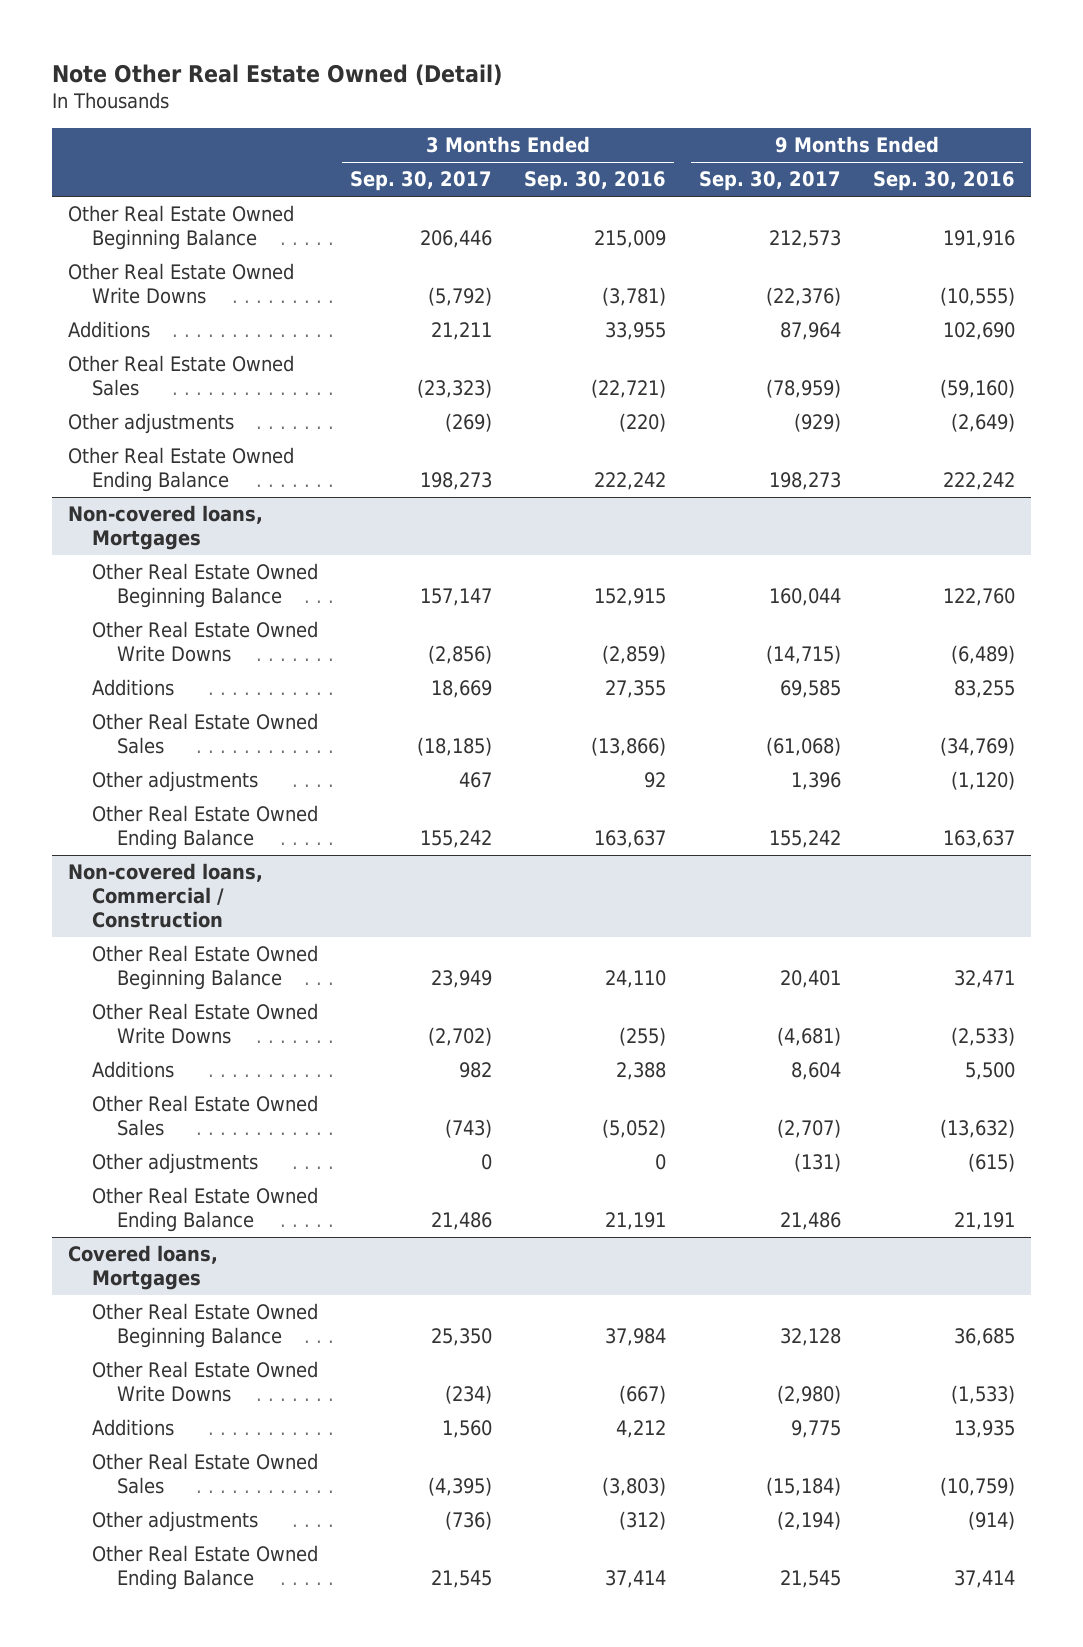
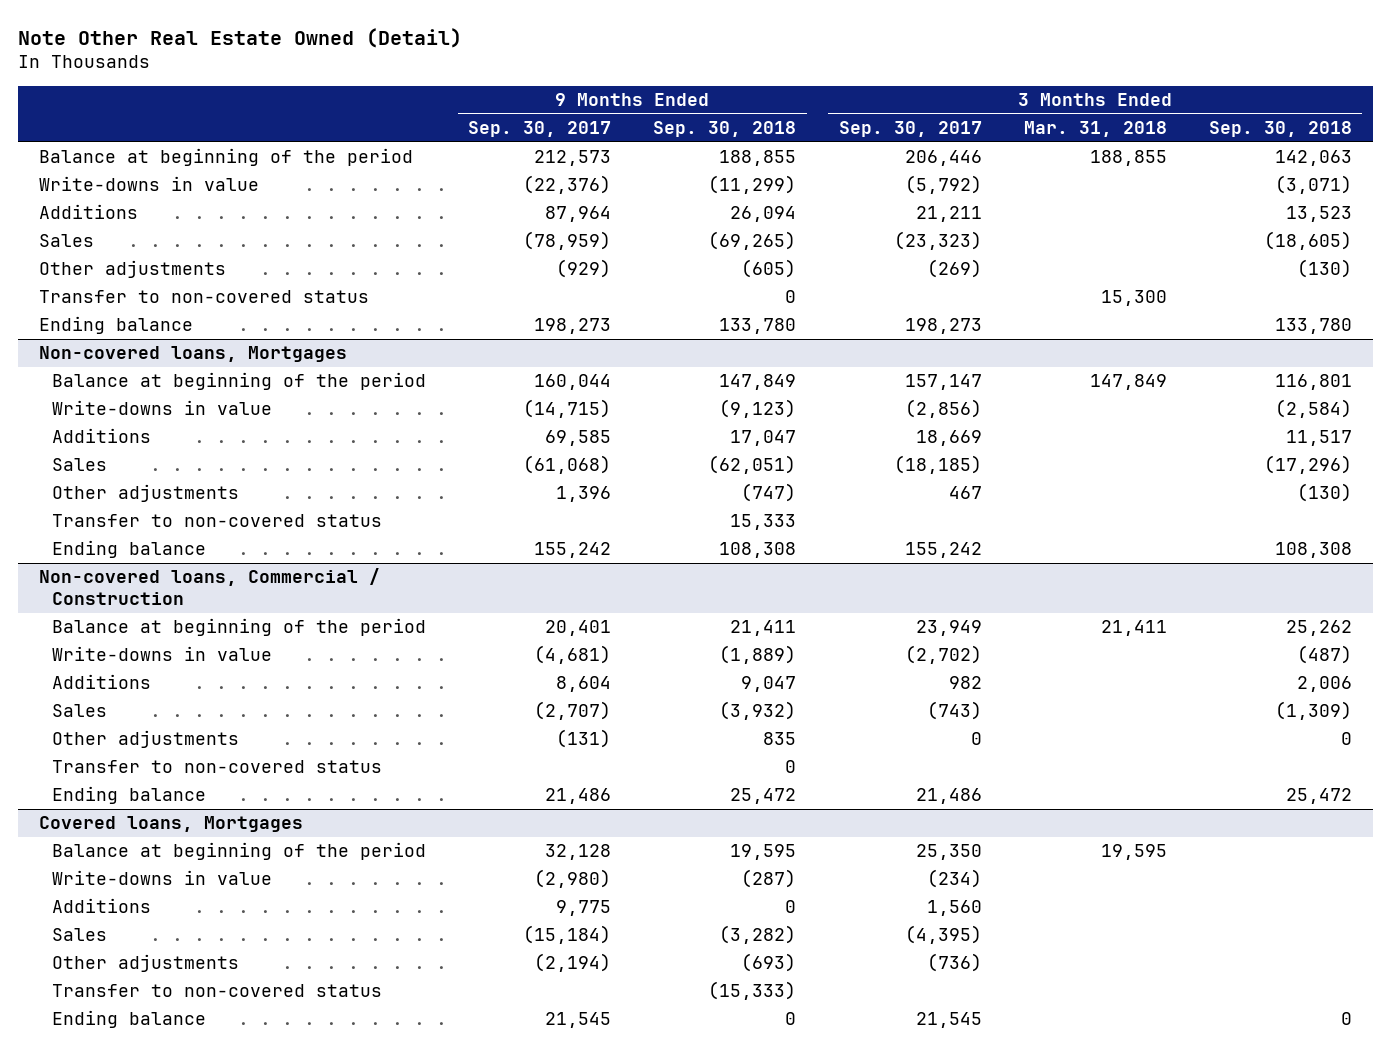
[524,171,667,192] Sep. 30, 2016 -> none
[872,171,1015,192] Sep. 30, 2016 -> none
none -> [653,121,797,138] Sep. 30, 2018
none -> [1023,121,1167,138] Mar. 31, 2018
none -> [1208,121,1352,138] Sep. 30, 2018
[67,205,294,251] Other Real Estate Owned Beginning Balance -> [39,148,414,167] Balance at beginning of the period
[67,263,294,305] Other Real Estate Owned Write Downs -> [39,176,260,192] Write-downs in value
[67,355,294,397] Other Real Estate Owned Sales -> [39,234,95,248] Sales
none -> [39,290,370,304] Transfer to non-covered status
[67,447,294,493] Other Real Estate Owned Ending Balance -> [39,316,194,335] Ending balance
[92,563,319,609] Other Real Estate Owned Beginning Balance -> [52,372,427,391] Balance at beginning of the period
[92,621,319,663] Other Real Estate Owned Write Downs -> [52,400,273,416] Write-downs in value
[92,713,319,755] Other Real Estate Owned Sales -> [52,458,108,472] Sales
none -> [52,514,383,528] Transfer to non-covered status
[92,805,319,851] Other Real Estate Owned Ending Balance -> [52,540,207,559] Ending balance
[92,945,319,991] Other Real Estate Owned Beginning Balance -> [52,618,427,637] Balance at beginning of the period
[92,1003,319,1045] Other Real Estate Owned Write Downs -> [52,646,273,662] Write-downs in value
[92,1095,319,1137] Other Real Estate Owned Sales -> [52,704,108,718] Sales
none -> [52,760,383,774] Transfer to non-covered status
[92,1187,319,1233] Other Real Estate Owned Ending Balance -> [52,786,207,805] Ending balance
[92,1303,319,1349] Other Real Estate Owned Beginning Balance -> [52,842,427,861] Balance at beginning of the period
[92,1361,319,1403] Other Real Estate Owned Write Downs -> [52,870,273,886] Write-downs in value
[92,1453,319,1495] Other Real Estate Owned Sales -> [52,928,108,942] Sales
none -> [52,984,383,998] Transfer to non-covered status
[92,1545,319,1591] Other Real Estate Owned Ending Balance -> [52,1010,207,1029] Ending balance

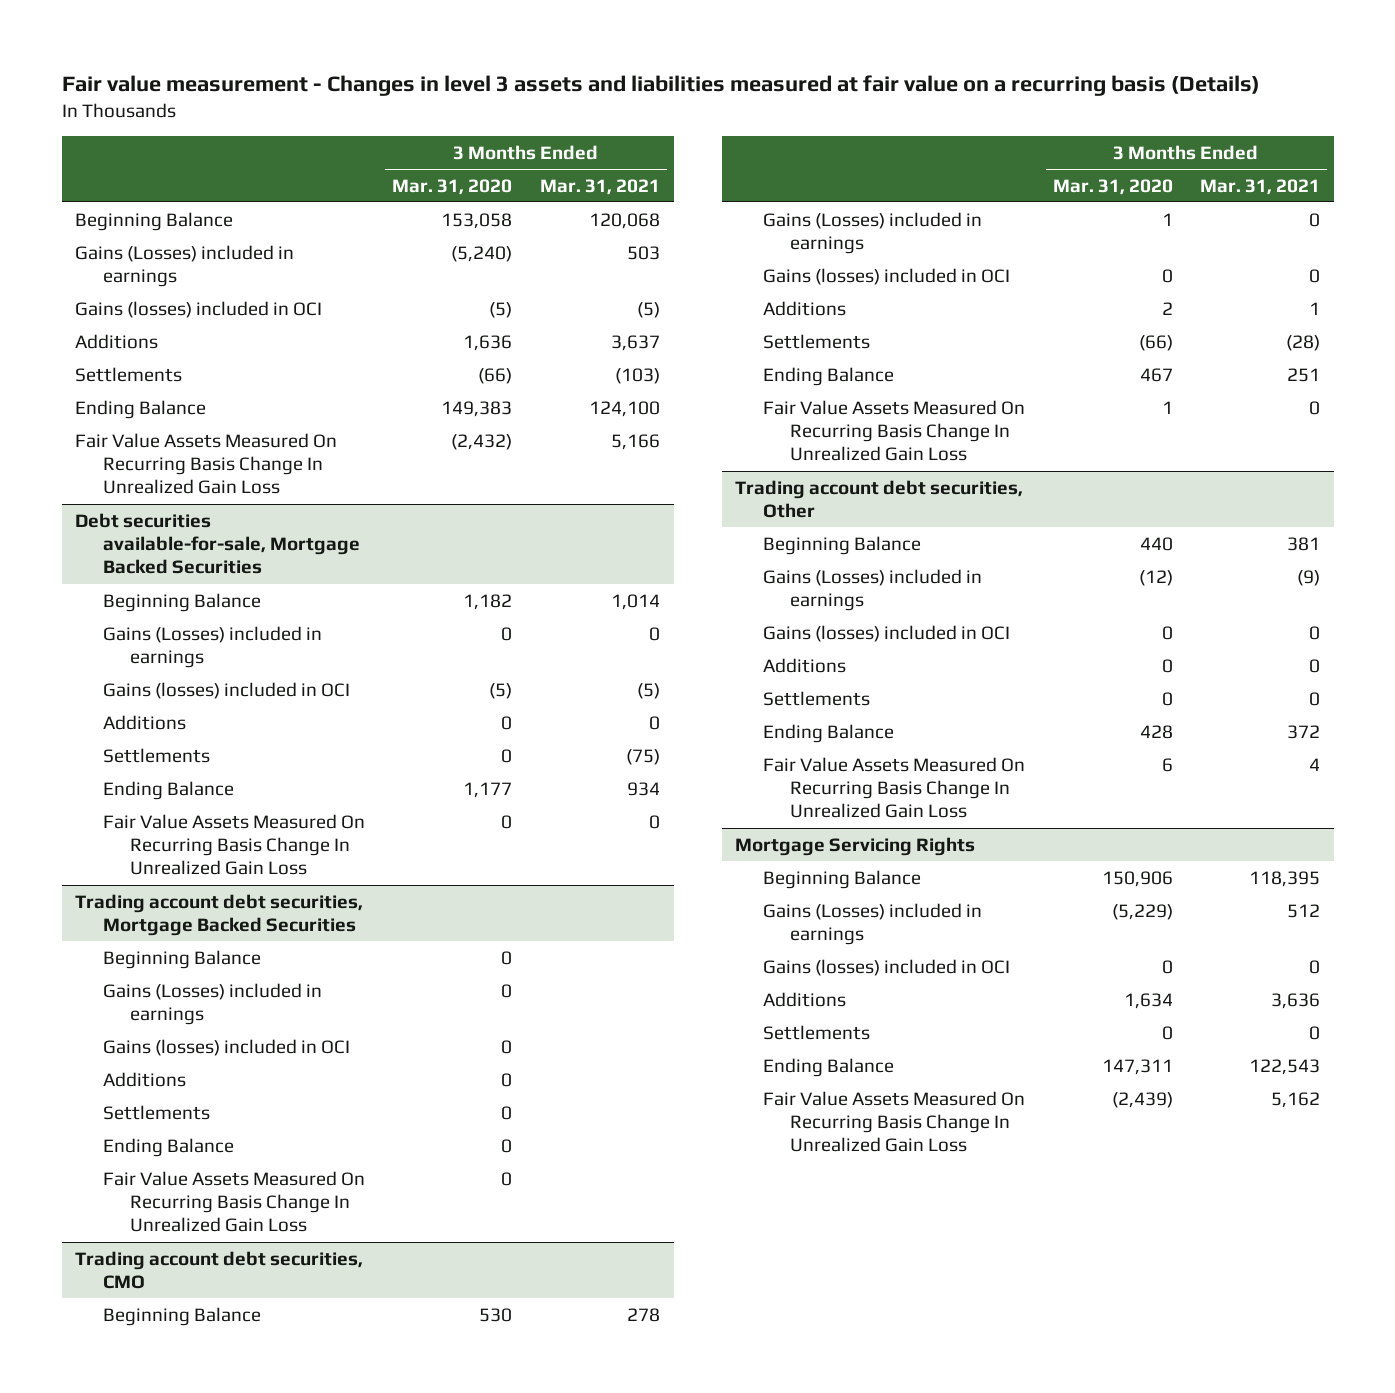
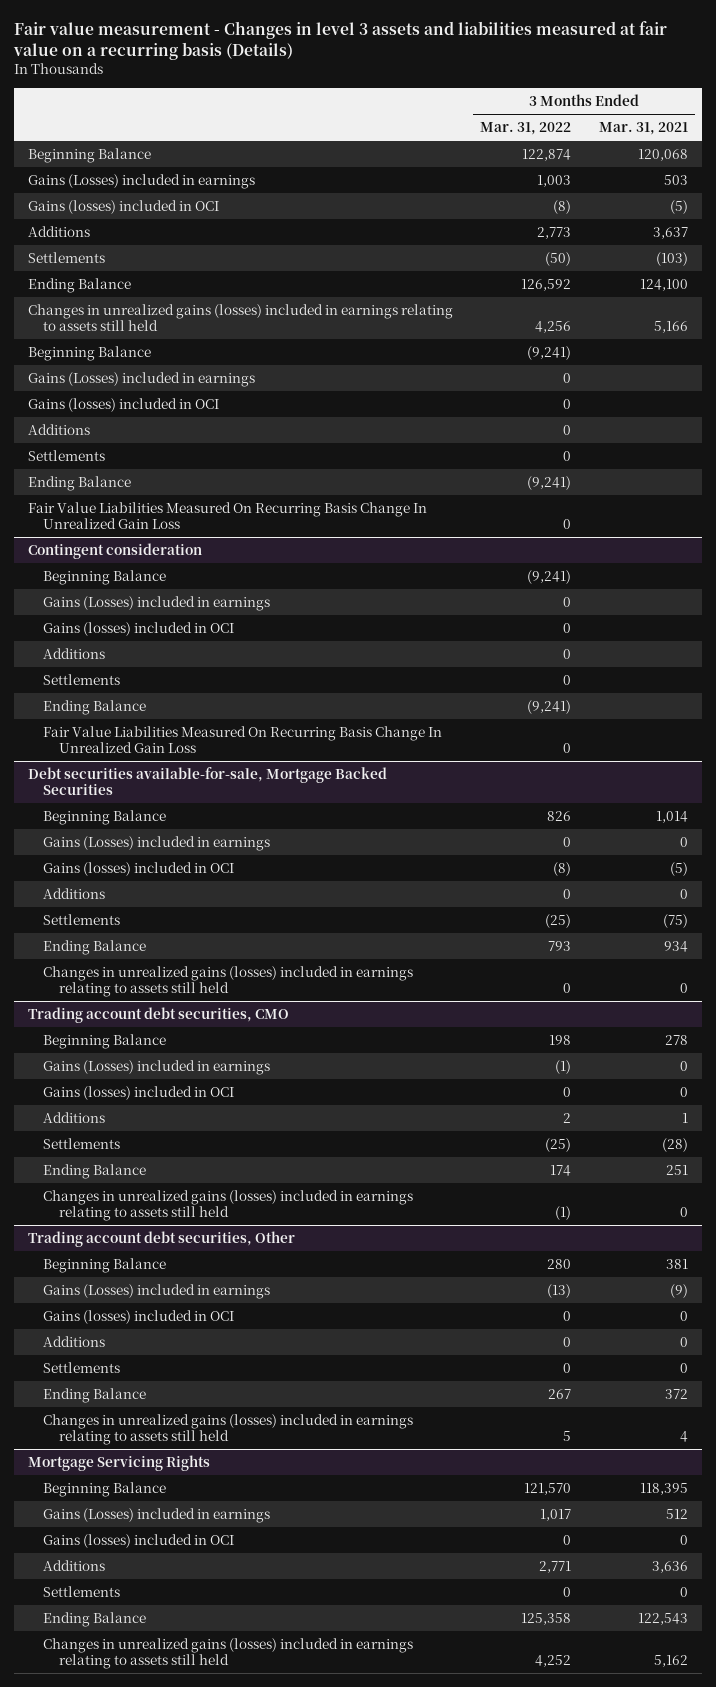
[392,178,513,195] Mar. 31, 2020 -> none
none -> [480,122,572,136] Mar. 31, 2022
[75,432,338,495] Fair Value Assets Measured On Recurring Basis Change In Unrealized Gain Loss -> [27,304,453,332] Changes in unrealized gains (losses) included in earnings relating to assets still held
none -> [27,346,151,362] Beginning Balance
none -> [27,372,255,388] Gains (Losses) included in earnings
none -> [27,398,219,413] Gains (losses) included in OCI
none -> [27,424,90,436] Additions
none -> [27,450,105,462] Settlements
none -> [27,476,131,492] Ending Balance
none -> [27,502,427,530] Fair Value Liabilities Measured On Recurring Basis Change In Unrealized Gain Loss
none -> [27,543,202,560] Contingent consideration
none -> [43,570,167,586] Beginning Balance
none -> [43,596,271,612] Gains (Losses) included in earnings
none -> [43,622,235,637] Gains (losses) included in OCI
none -> [43,648,106,660] Additions
none -> [43,674,121,686] Settlements
none -> [43,700,147,716] Ending Balance
none -> [43,726,443,754] Fair Value Liabilities Measured On Recurring Basis Change In Unrealized Gain Loss
[75,893,364,937] Trading account debt securities, Mortgage Backed Securities -> none
[102,949,261,969] Beginning Balance -> none
[102,982,322,1026] Gains (Losses) included in earnings -> none
[102,1038,350,1056] Gains (losses) included in OCI -> none
[102,1071,186,1087] Additions -> none
[102,1104,210,1120] Settlements -> none
[102,1137,234,1157] Ending Balance -> none
[102,1170,365,1233] Fair Value Assets Measured On Recurring Basis Change In Unrealized Gain Loss -> none
[102,813,365,876] Fair Value Assets Measured On Recurring Basis Change In Unrealized Gain Loss -> [43,966,414,998] Changes in unrealized gains (losses) included in earnings relating to assets still held
[762,399,1025,462] Fair Value Assets Measured On Recurring Basis Change In Unrealized Gain Loss -> [43,1190,414,1222] Changes in unrealized gains (losses) included in earnings relating to assets still held
[762,756,1025,819] Fair Value Assets Measured On Recurring Basis Change In Unrealized Gain Loss -> [43,1414,414,1446] Changes in unrealized gains (losses) included in earnings relating to assets still held
[762,1090,1025,1153] Fair Value Assets Measured On Recurring Basis Change In Unrealized Gain Loss -> [43,1638,414,1670] Changes in unrealized gains (losses) included in earnings relating to assets still held

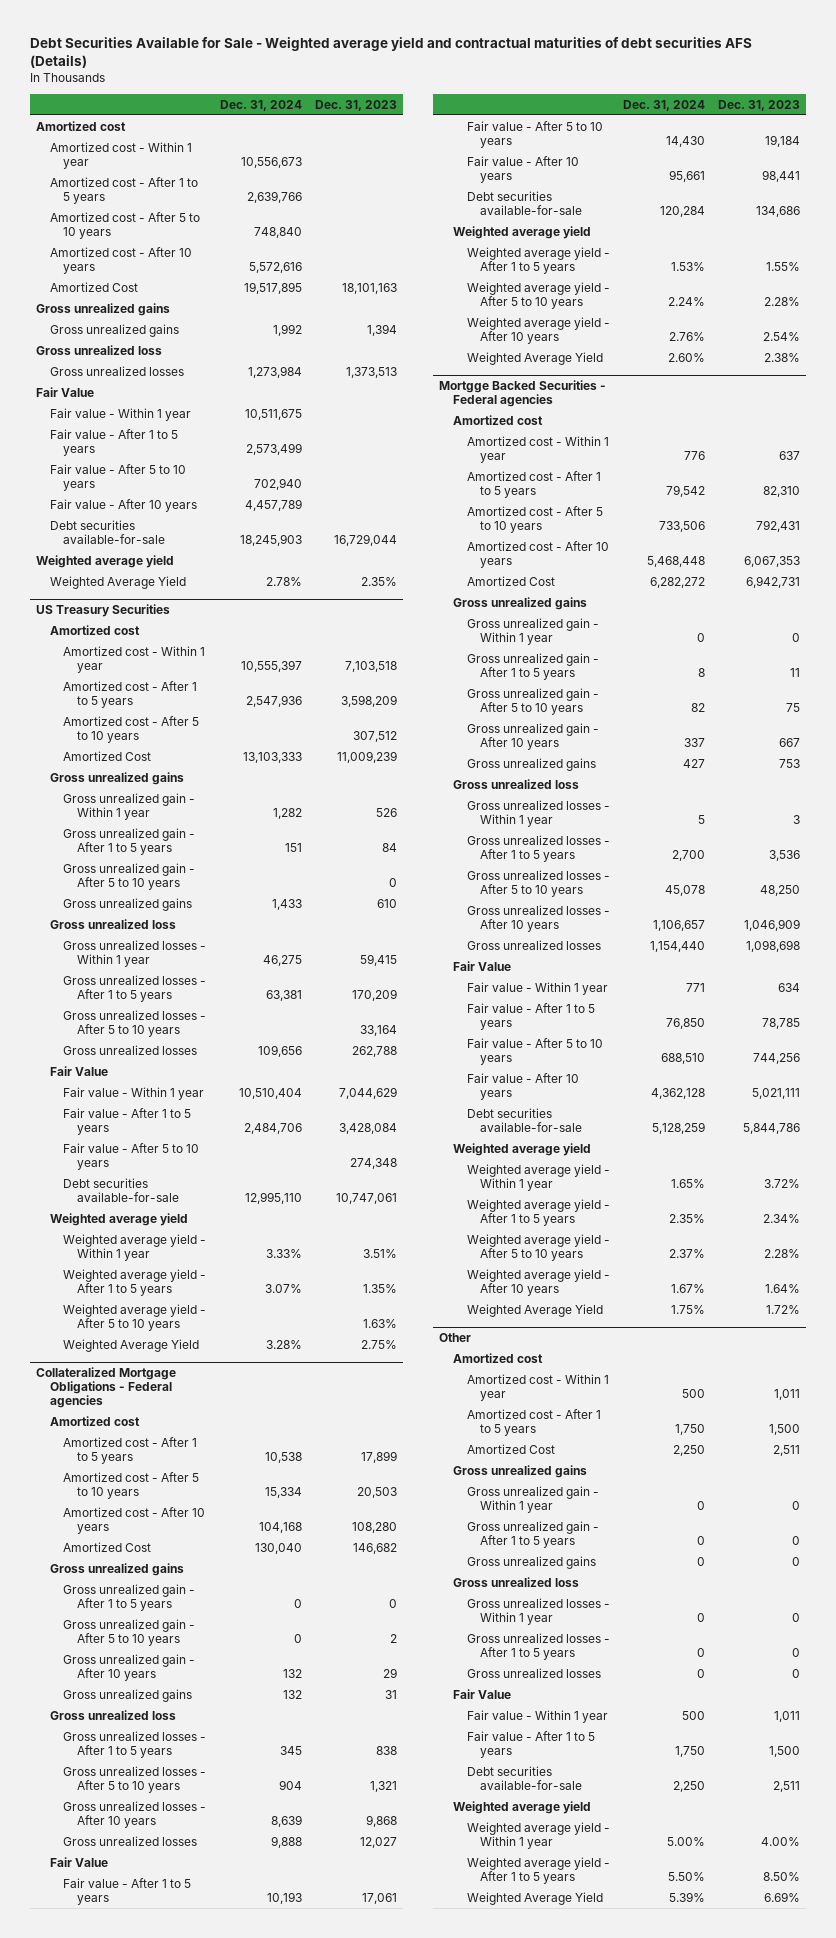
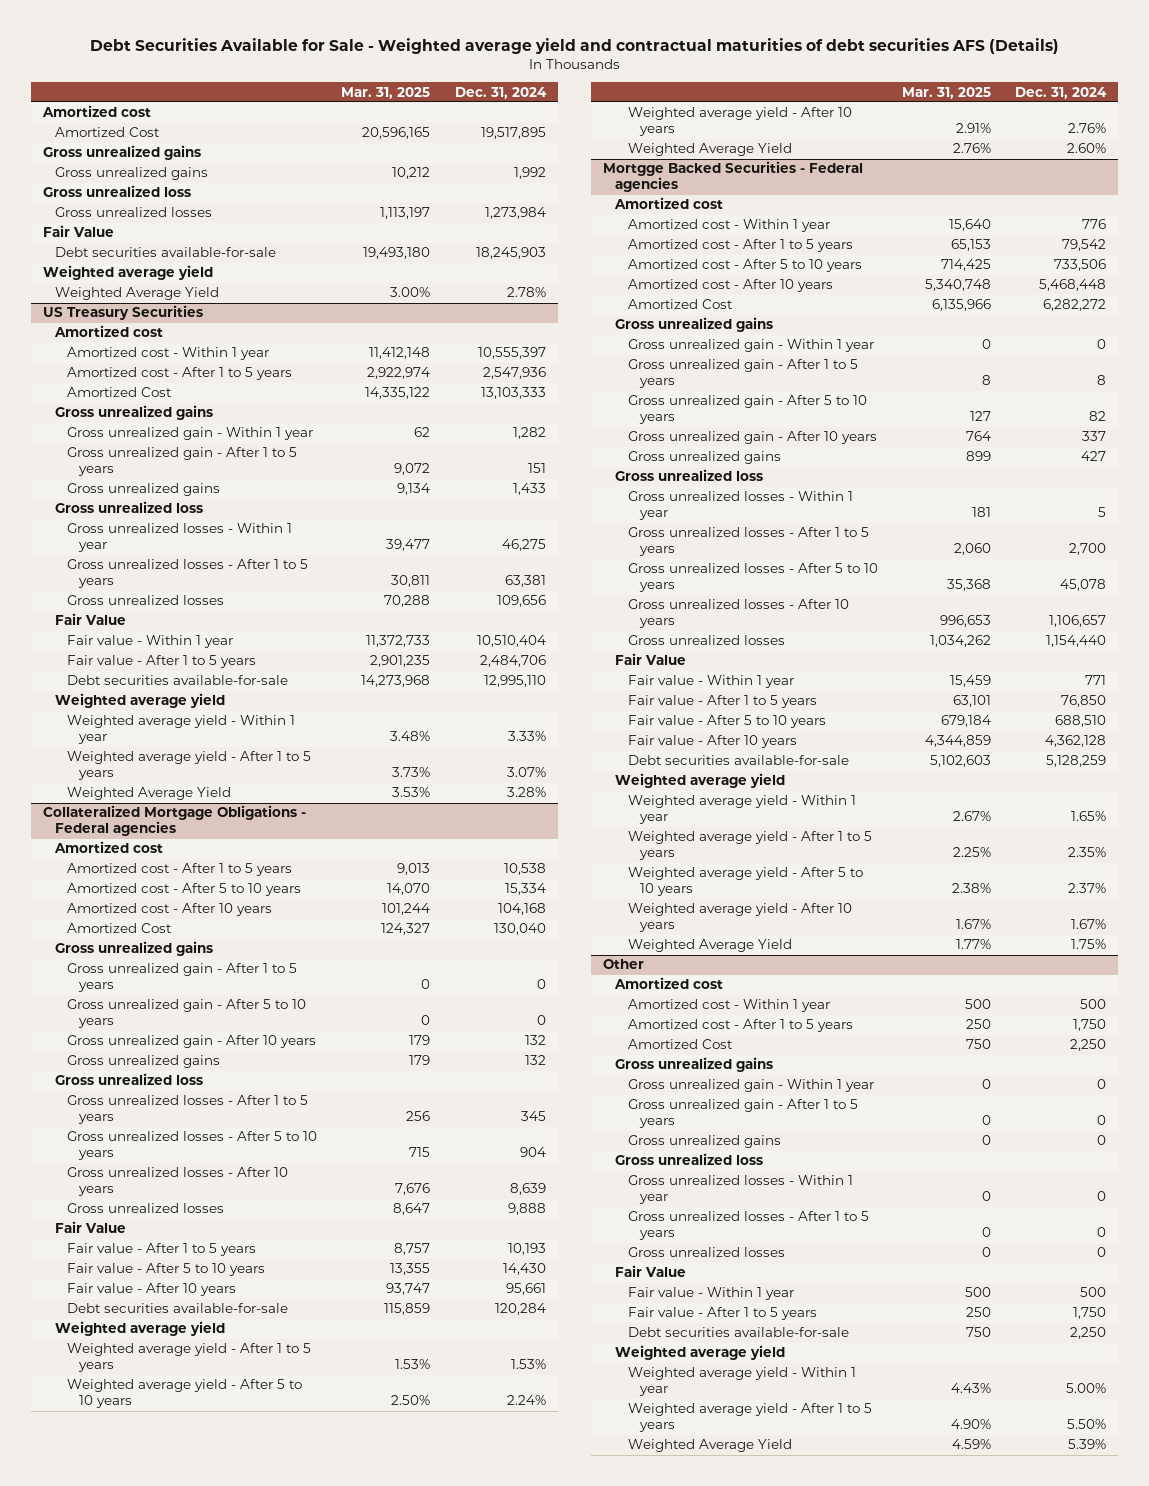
[314,99,397,111] Dec. 31, 2023 -> none
none -> [341,86,431,99] Mar. 31, 2025
[49,141,192,169] Amortized cost - Within 1 year -> none
[49,176,198,204] Amortized cost - After 1 to 5 years -> none
[49,211,200,239] Amortized cost - After 5 to 10 years -> none
[49,246,192,274] Amortized cost - After 10 years -> none
[49,407,191,421] Fair value - Within 1 year -> none
[49,428,178,456] Fair value - After 1 to 5 years -> none
[49,463,186,491] Fair value - After 5 to 10 years -> none
[49,498,197,512] Fair value - After 10 years -> none
[63,715,200,743] Amortized cost - After 5 to 10 years -> none
[63,862,196,890] Gross unrealized gain - After 5 to 10 years -> none
[63,1009,207,1037] Gross unrealized losses - After 5 to 10 years -> none
[63,1142,200,1170] Fair value - After 5 to 10 years -> none
[63,1303,207,1331] Weighted average yield - After 5 to 10 years -> none

